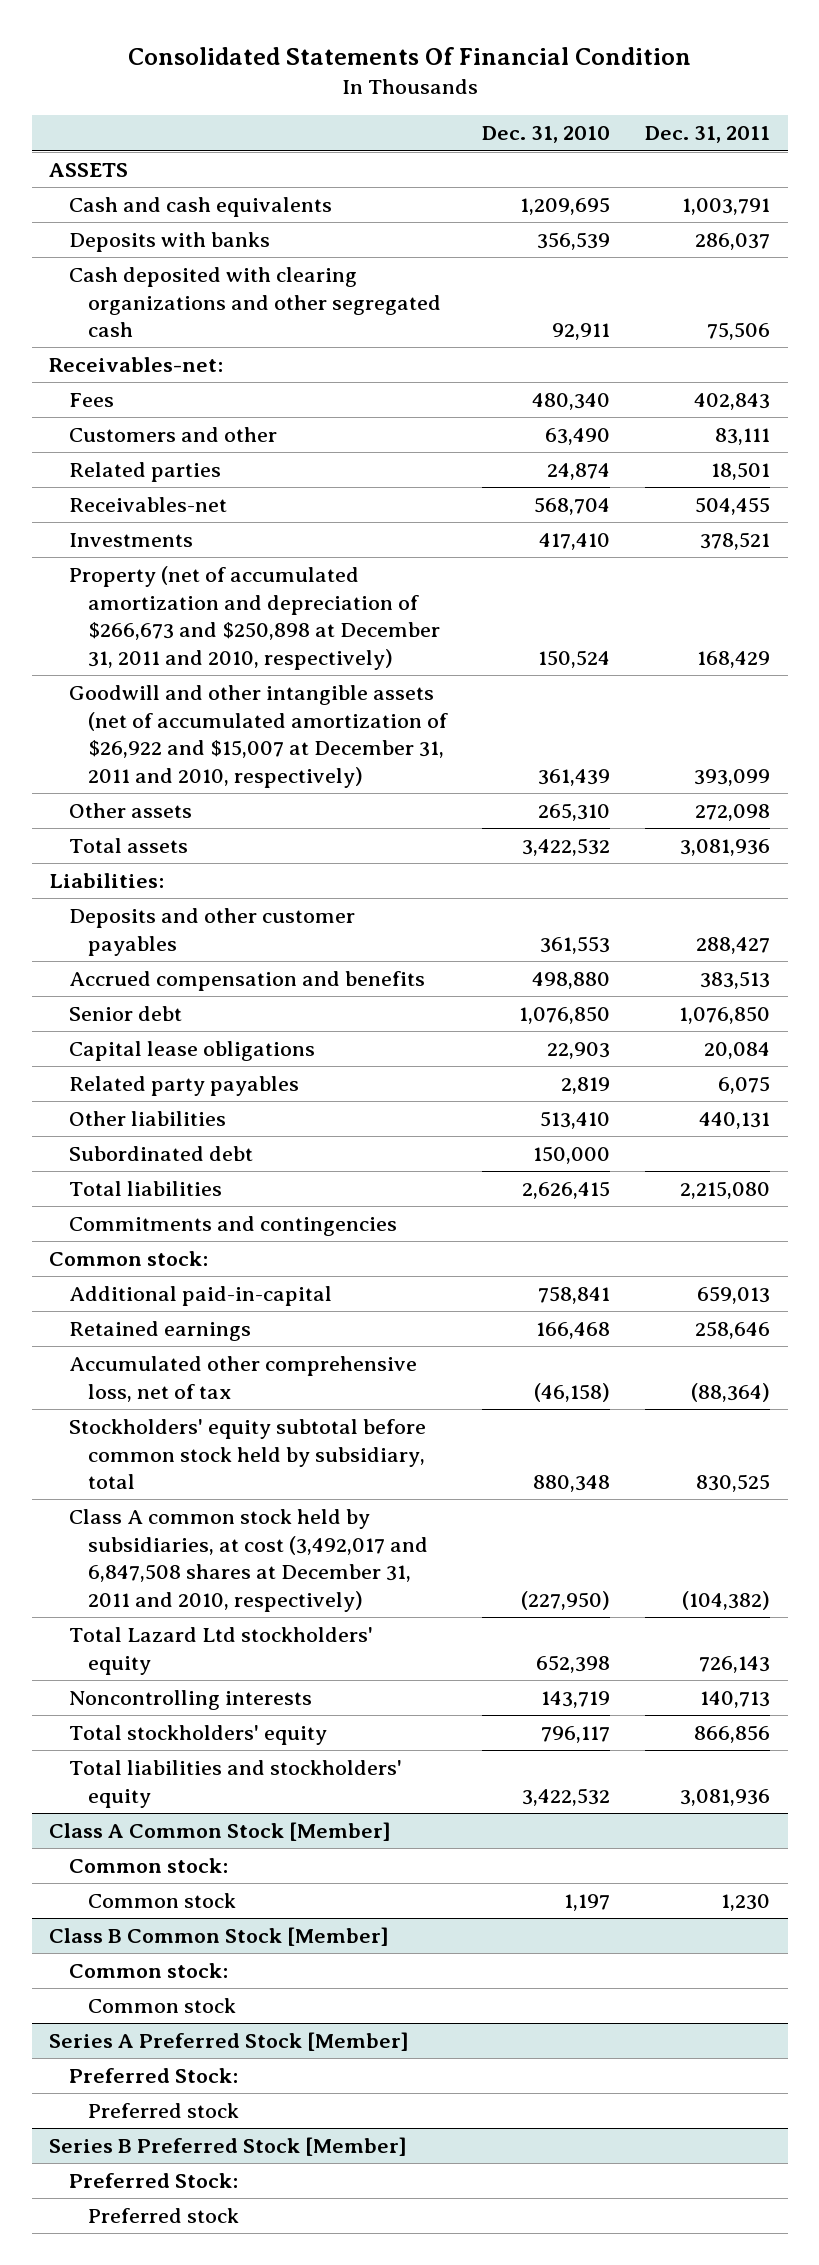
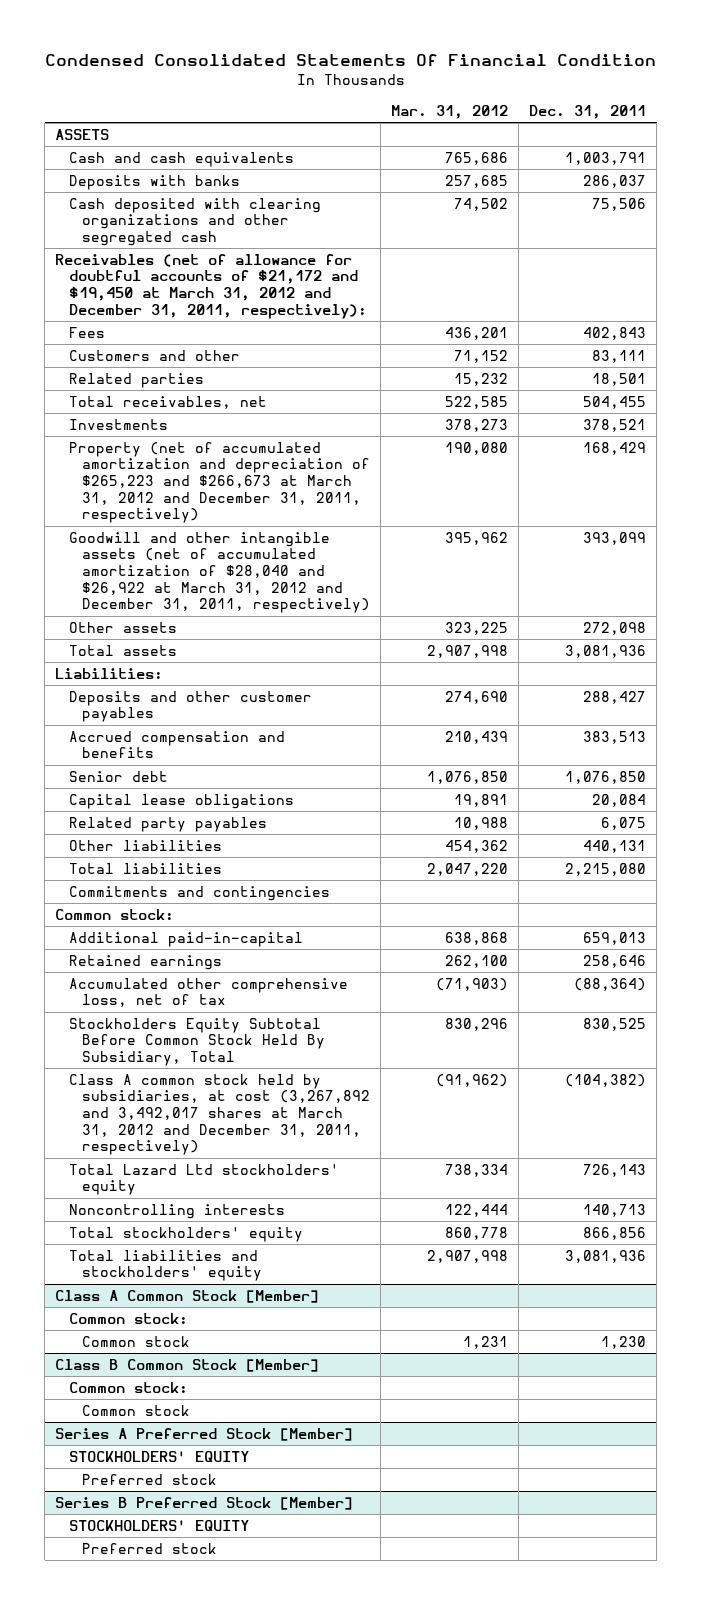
[127,46,691,65] Consolidated Statements Of Financial Condition -> [44,54,656,67] Condensed Consolidated Statements Of Financial Condition
[482,126,611,144] Dec. 31, 2010 -> none
none -> [391,105,509,120] Mar. 31, 2012
[49,357,224,373] Receivables-net: -> [55,253,367,319] Receivables (net of allowance for doubtful accounts of $21,172 and $19,450 at March 31, 2012 and December 31, 2011, respectively):
[68,497,227,513] Receivables-net -> [68,395,267,409] Total receivables, net
[68,566,441,670] Property (net of accumulated amortization and depreciation of $266,673 and $250,898 at December 31, 2011 and 2010, respectively) -> [68,441,371,524] Property (net of accumulated amortization and depreciation of $265,223 and $266,673 at March 31, 2012 and December 31, 2011, respectively)
[68,685,449,788] Goodwill and other intangible assets (net of accumulated amortization of $26,922 and $15,007 at December 31, 2011 and 2010, respectively) -> [68,531,371,614] Goodwill and other intangible assets (net of accumulated amortization of $28,040 and $26,922 at March 31, 2012 and December 31, 2011, respectively)
[68,1146,253,1162] Subordinated debt -> none
[68,1419,426,1490] Stockholders' equity subtotal before common stock held by subsidiary, total -> [68,1017,326,1067] Stockholders Equity Subtotal Before Common Stock Held By Subsidiary, Total
[68,1509,429,1612] Class A common stock held by subsidiaries, at cost (3,492,017 and 6,847,508 shares at December 31, 2011 and 2010, respectively) -> [68,1073,371,1156] Class A common stock held by subsidiaries, at cost (3,267,892 and 3,492,017 shares at March 31, 2012 and December 31, 2011, respectively)
[68,2068,238,2084] Preferred Stock: -> none
none -> [68,1450,249,1462] STOCKHOLDERS' EQUITY
[68,2173,238,2189] Preferred Stock: -> none
none -> [68,1519,249,1531] STOCKHOLDERS' EQUITY

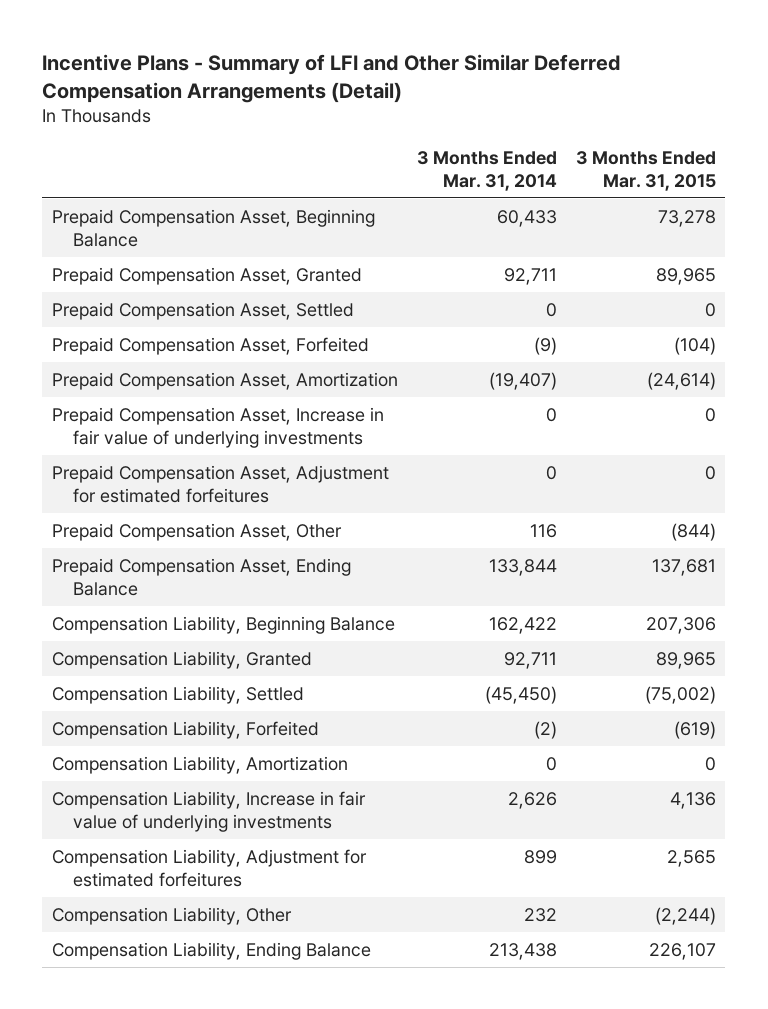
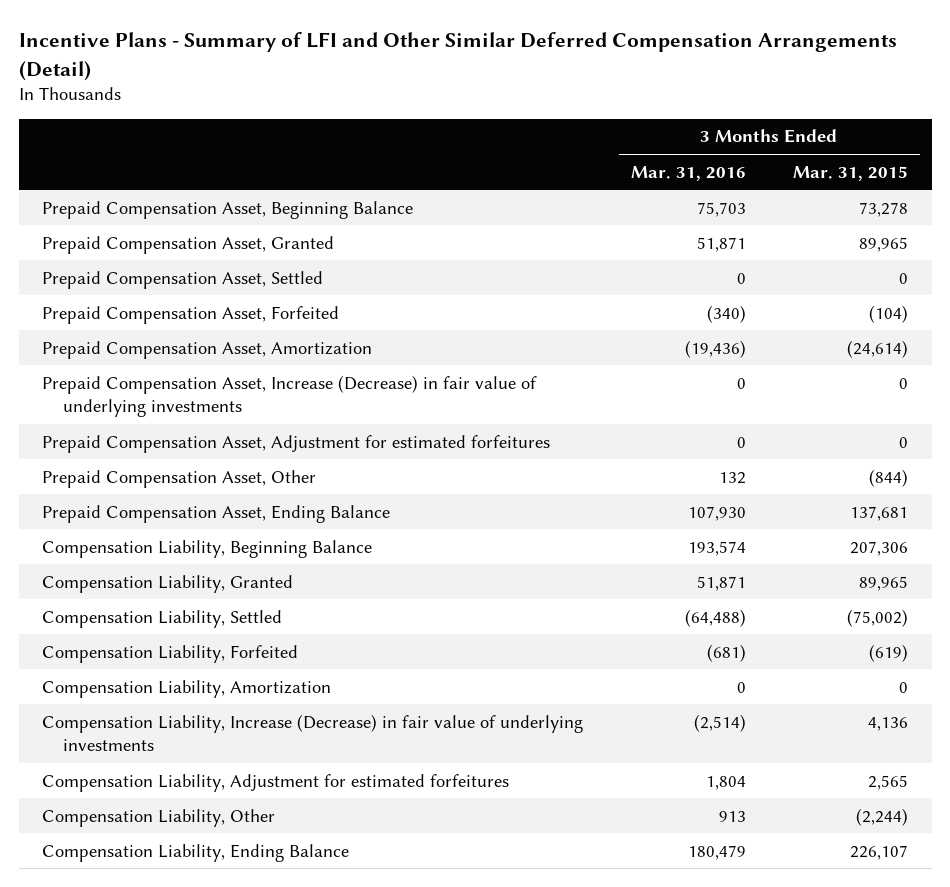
[416,150,557,191] 3 Months Ended Mar. 31, 2014 -> none
none -> [630,165,746,181] Mar. 31, 2016
[51,406,384,448] Prepaid Compensation Asset, Increase in fair value of underlying investments -> [42,374,538,418] Prepaid Compensation Asset, Increase (Decrease) in fair value of underlying investments
[51,790,366,832] Compensation Liability, Increase in fair value of underlying investments -> [42,713,584,752] Compensation Liability, Increase (Decrease) in fair value of underlying investments

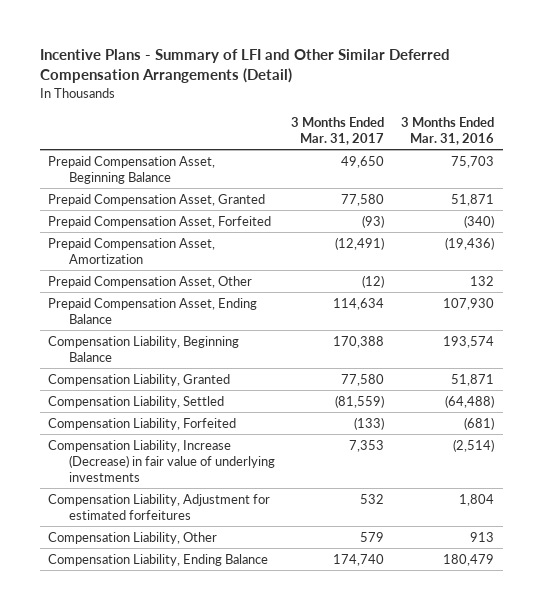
[792,165,908,181] Mar. 31, 2015 -> none
none -> [291,116,385,145] 3 Months Ended Mar. 31, 2017
[42,270,324,289] Prepaid Compensation Asset, Settled -> none
[42,374,538,418] Prepaid Compensation Asset, Increase (Decrease) in fair value of underlying investments -> none
[42,434,551,453] Prepaid Compensation Asset, Adjustment for estimated forfeitures -> none
[42,679,332,698] Compensation Liability, Amortization -> none

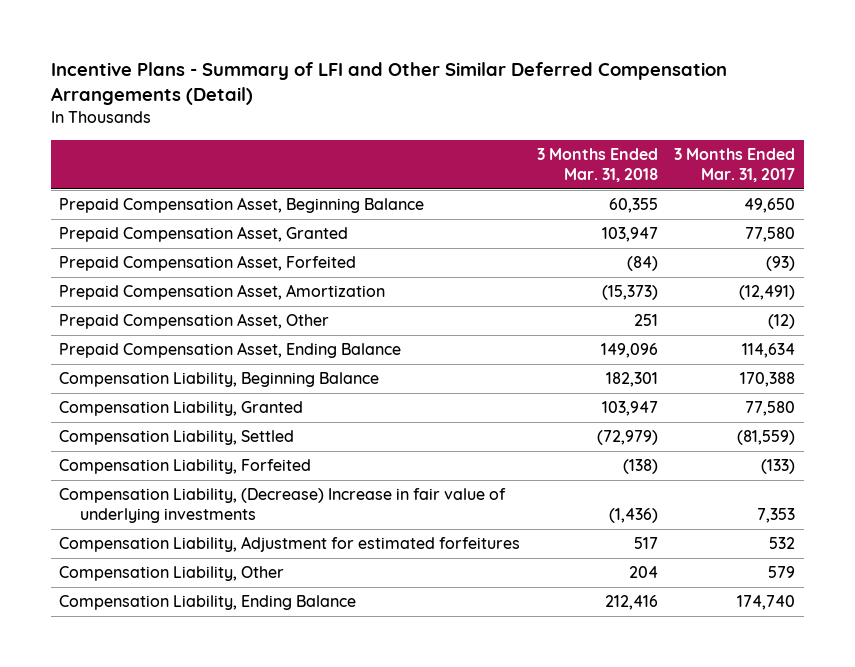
[401,116,495,145] 3 Months Ended Mar. 31, 2016 -> none
none -> [536,147,658,182] 3 Months Ended Mar. 31, 2018
[48,439,275,482] Compensation Liability, Increase (Decrease) in fair value of underlying investments -> [59,488,507,524] Compensation Liability, (Decrease) Increase in fair value of underlying investments

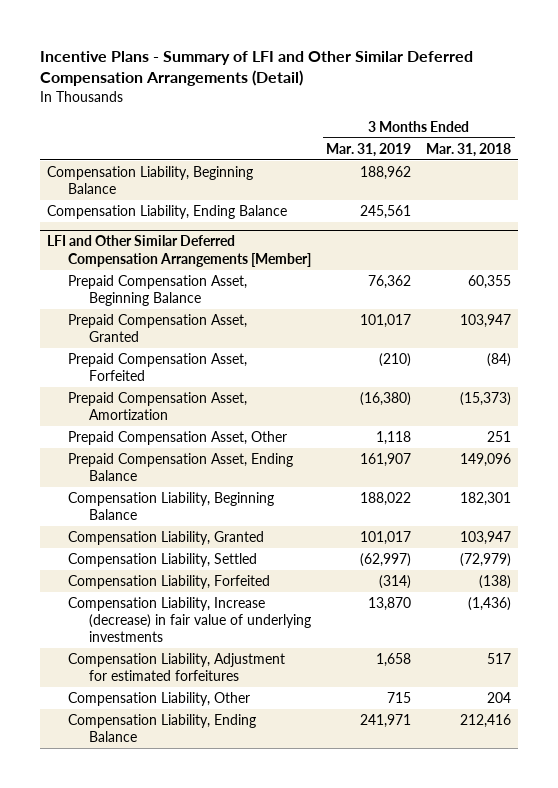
[674,147,796,182] 3 Months Ended Mar. 31, 2017 -> none
none -> [326,142,412,157] Mar. 31, 2019
none -> [47,165,254,195] Compensation Liability, Beginning Balance
none -> [47,204,288,219] Compensation Liability, Ending Balance
none -> [47,235,312,267] LFI and Other Similar Deferred Compensation Arrangements [Member]
[59,488,507,524] Compensation Liability, (Decrease) Increase in fair value of underlying investments -> [68,596,312,643] Compensation Liability, Increase (decrease) in fair value of underlying investments

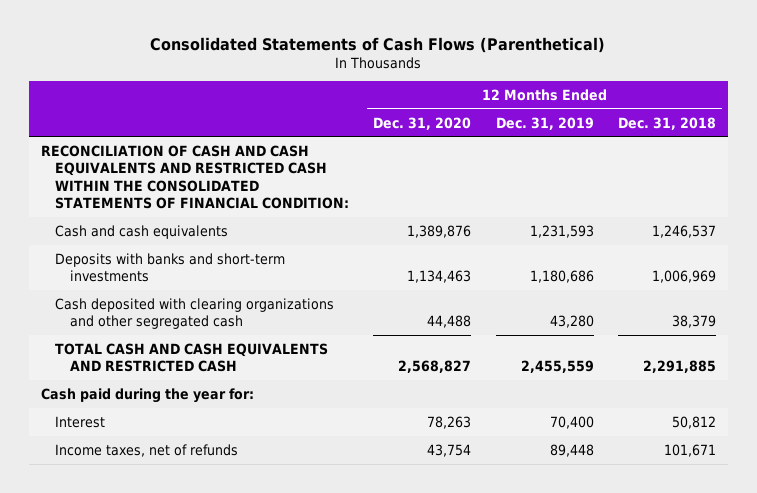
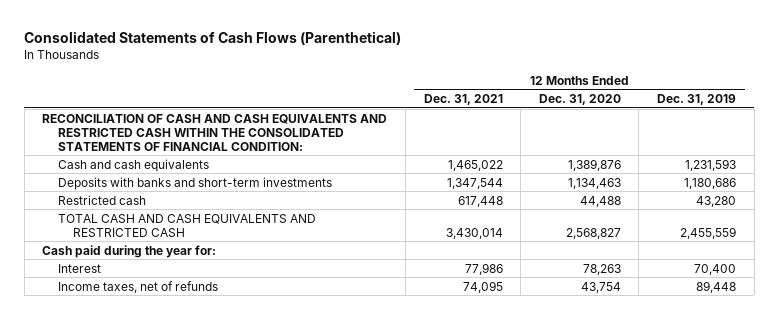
[617,116,716,130] Dec. 31, 2018 -> none
none -> [423,94,503,106] Dec. 31, 2021
[55,297,335,330] Cash deposited with clearing organizations and other segregated cash -> [57,194,146,205] Restricted cash

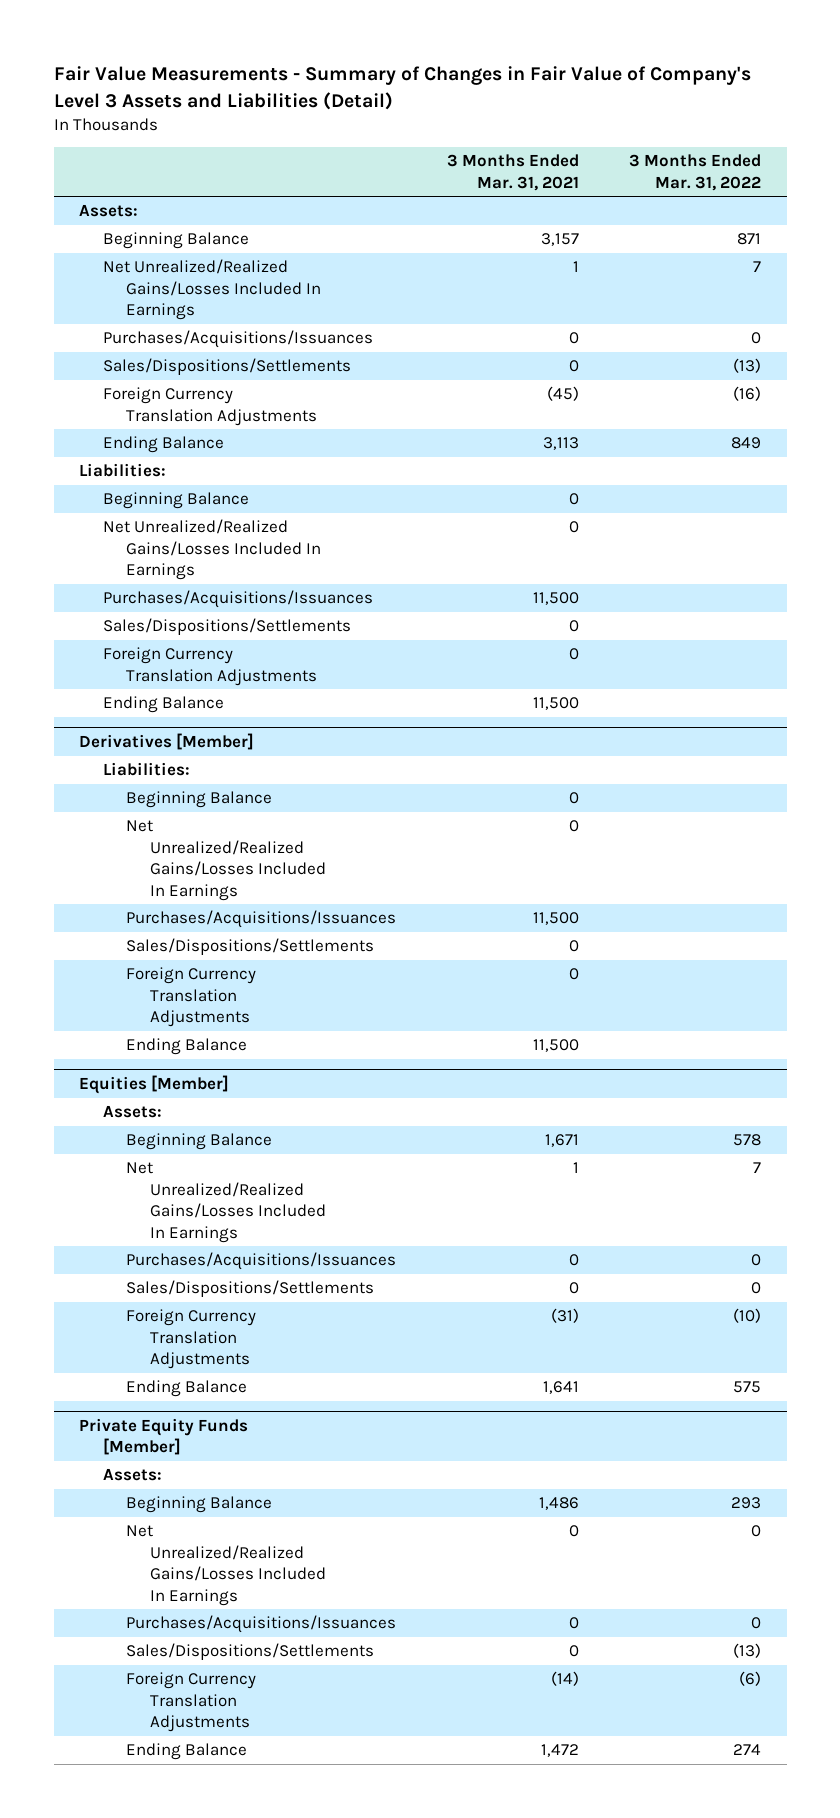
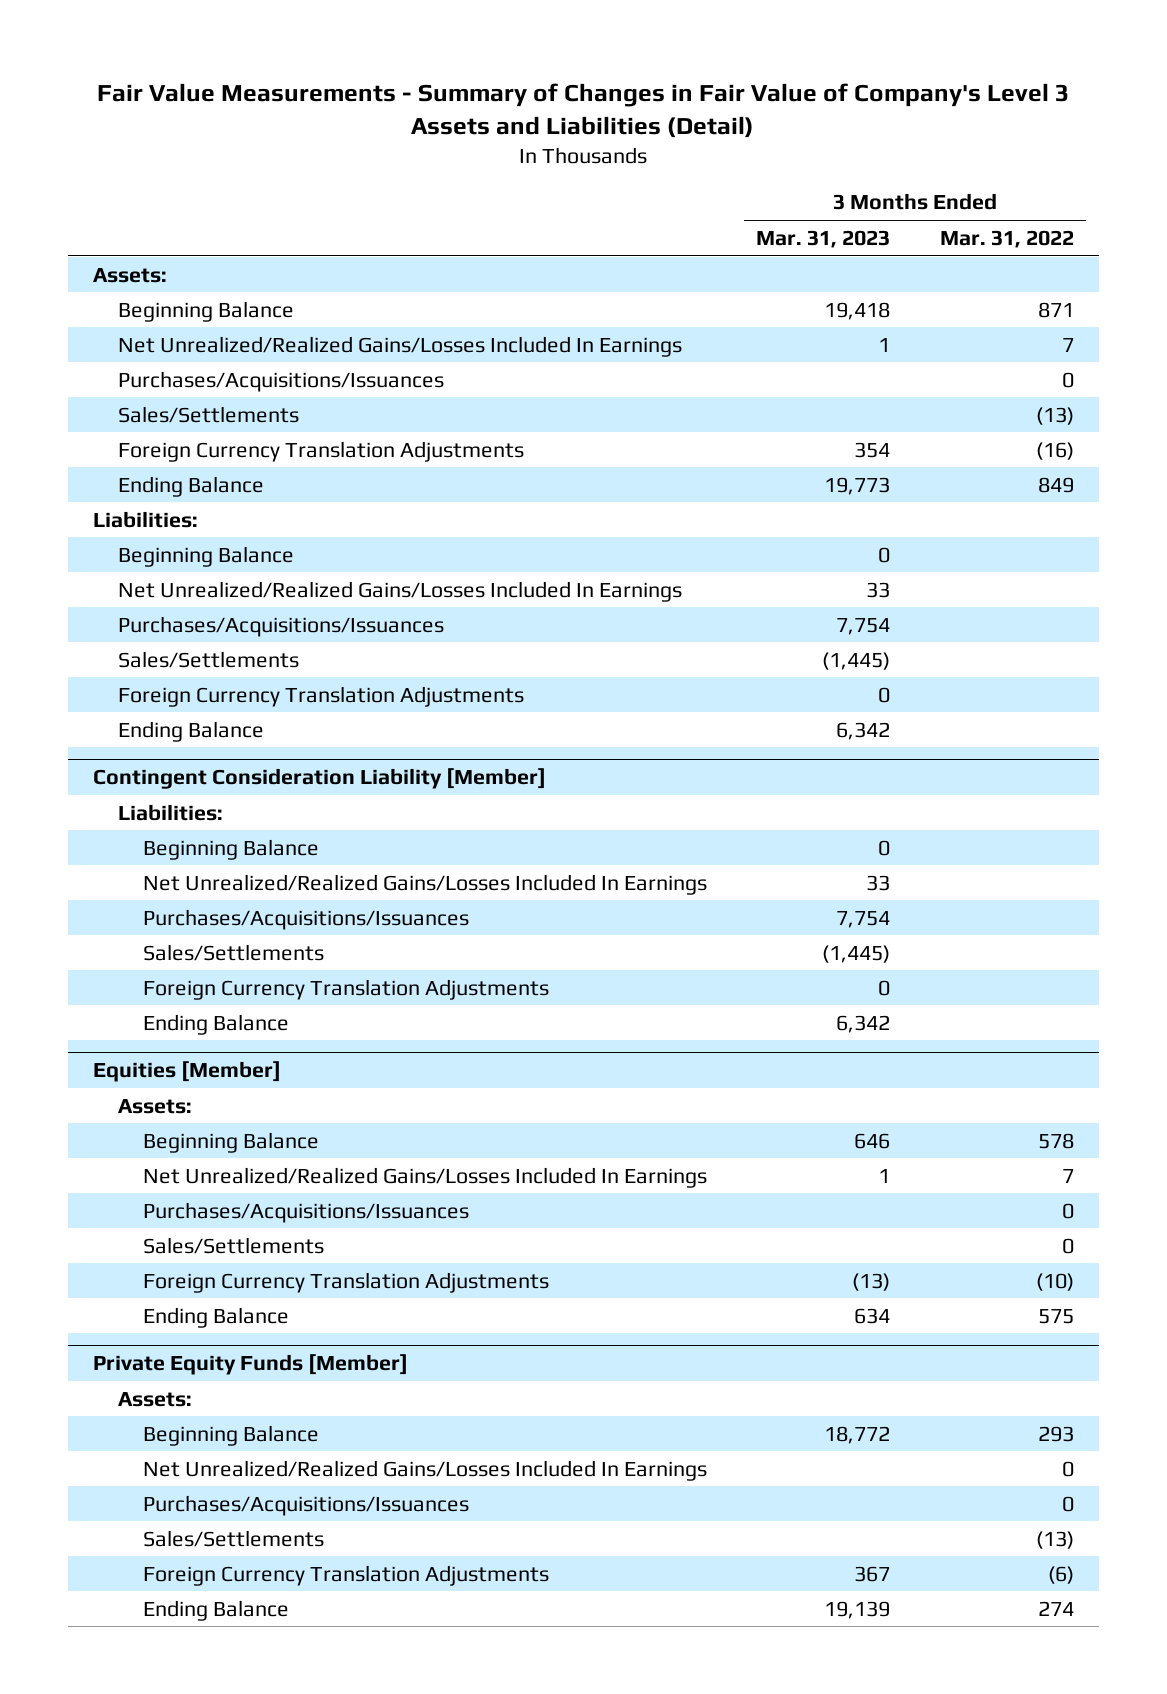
[446,154,579,191] 3 Months Ended Mar. 31, 2021 -> none
none -> [756,229,891,248] Mar. 31, 2023
[102,358,351,376] Sales/Dispositions/Settlements -> [117,405,299,423] Sales/Settlements
[102,618,351,636] Sales/Dispositions/Settlements -> [117,650,299,668] Sales/Settlements
[78,733,254,751] Derivatives [Member] -> none
none -> [92,768,546,790] Contingent Consideration Liability [Member]
[126,938,375,956] Sales/Dispositions/Settlements -> [142,943,324,961] Sales/Settlements
[126,1280,375,1298] Sales/Dispositions/Settlements -> [142,1236,324,1254] Sales/Settlements
[126,1643,375,1661] Sales/Dispositions/Settlements -> [142,1529,324,1547] Sales/Settlements

